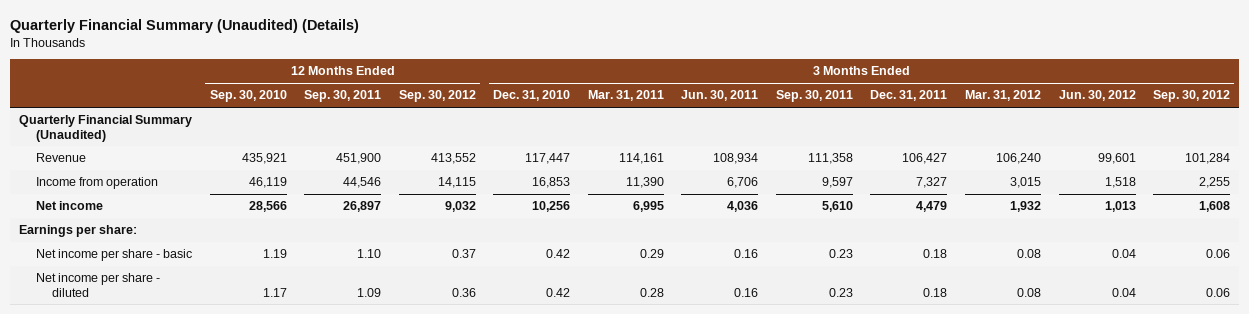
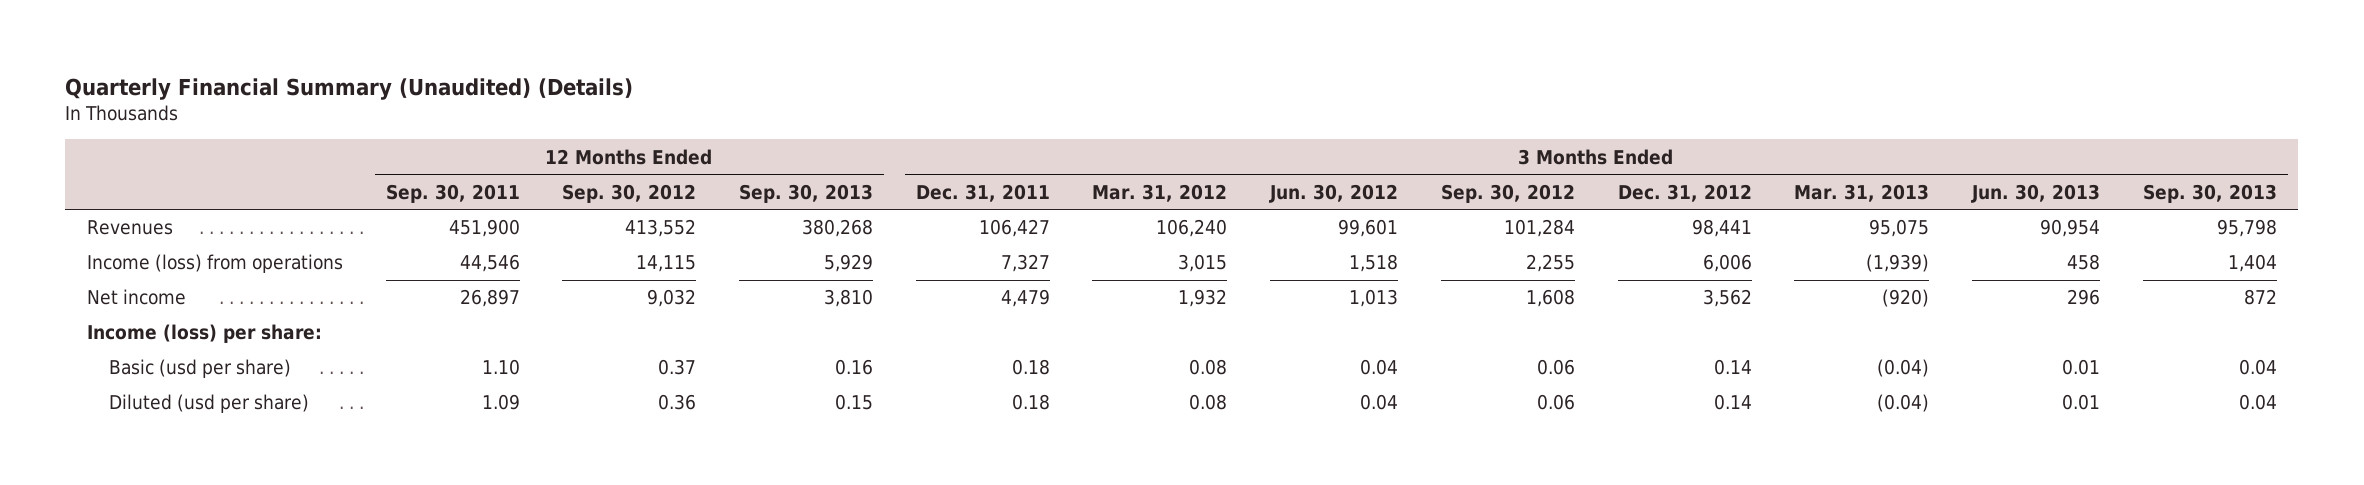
[209,90,287,103] Sep. 30, 2010 -> none
[493,90,571,102] Dec. 31, 2010 -> none
[587,90,664,102] Mar. 31, 2011 -> none
[681,90,759,102] Jun. 30, 2011 -> none
[775,90,853,103] Sep. 30, 2011 -> none
none -> [738,183,873,203] Sep. 30, 2013
none -> [1617,183,1752,202] Dec. 31, 2012
none -> [1794,183,1930,202] Mar. 31, 2013
none -> [1971,183,2101,203] Jun. 30, 2013
none -> [2142,183,2277,203] Sep. 30, 2013
[19,115,193,142] Quarterly Financial Summary (Unaudited) -> none
[35,153,86,163] Revenue -> [86,220,173,236] Revenues
[35,177,158,190] Income from operation -> [86,254,343,274] Income (loss) from operations
[19,225,138,238] Earnings per share: -> [86,324,322,344] Income (loss) per share:
[35,249,192,262] Net income per share - basic -> [109,359,292,379] Basic (usd per share)
[35,273,160,297] Net income per share - diluted -> [109,394,310,414] Diluted (usd per share)

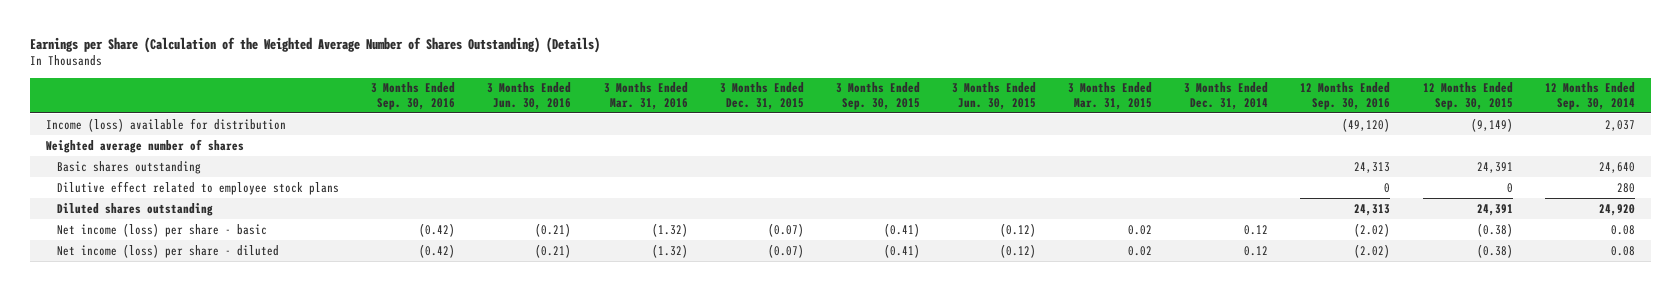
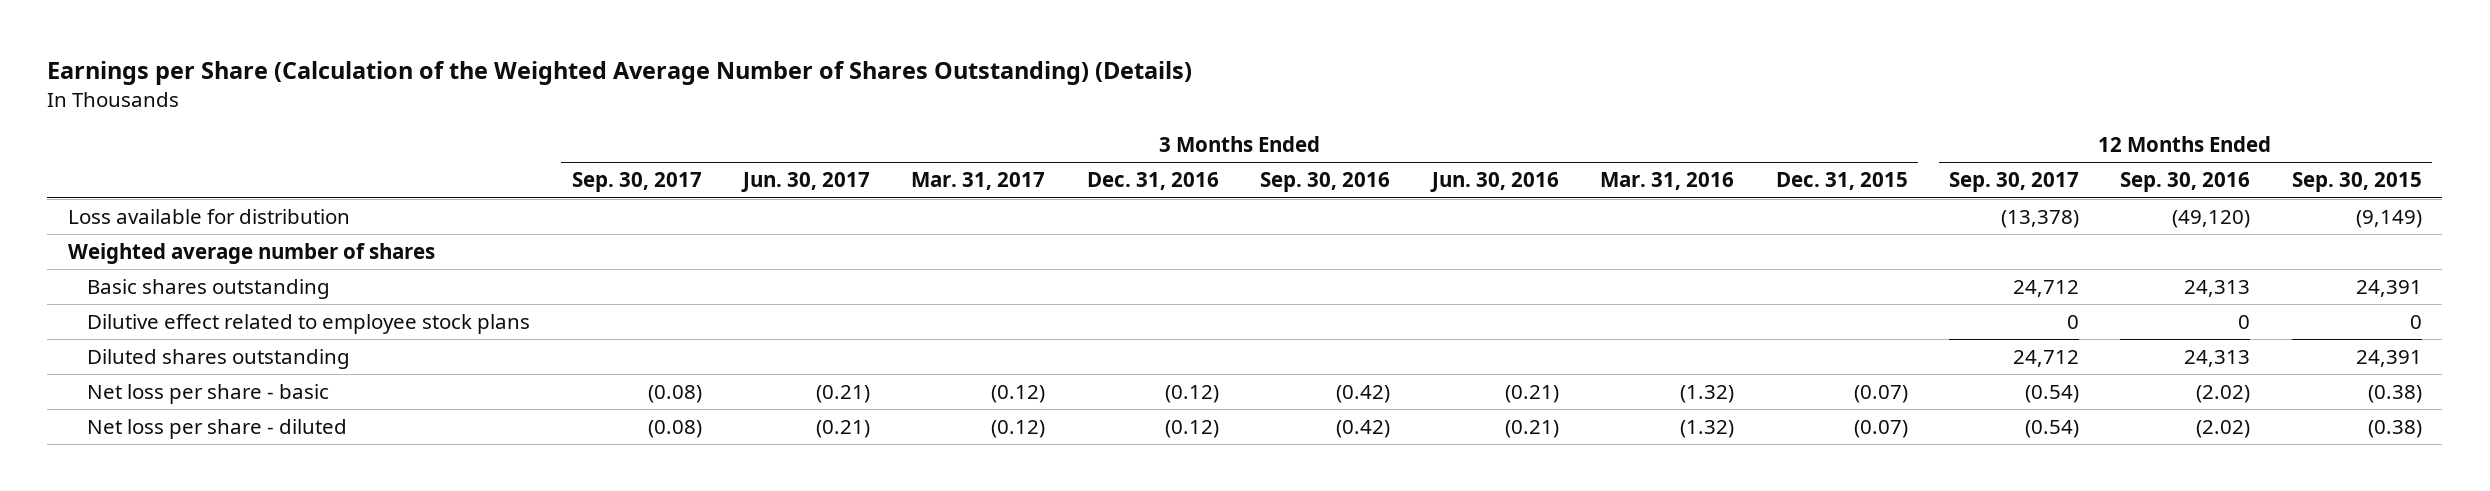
[835,82,920,110] 3 Months Ended Sep. 30, 2015 -> none
[951,82,1036,110] 3 Months Ended Jun. 30, 2015 -> none
[1068,82,1153,110] 3 Months Ended Mar. 31, 2015 -> none
[1184,82,1269,110] 3 Months Ended Dec. 31, 2014 -> none
[1544,82,1635,110] 12 Months Ended Sep. 30, 2014 -> none
none -> [571,172,702,193] Sep. 30, 2017
none -> [741,172,871,193] Jun. 30, 2017
none -> [911,172,1046,191] Mar. 31, 2017
none -> [1086,172,1219,191] Dec. 31, 2016
none -> [1948,172,2079,193] Sep. 30, 2017
[45,117,286,132] Income (loss) available for distribution -> [68,209,351,225] Loss available for distribution
[57,222,268,237] Net income (loss) per share - basic -> [87,384,330,405] Net loss per share - basic
[57,243,280,258] Net income (loss) per share - diluted -> [87,419,348,440] Net loss per share - diluted

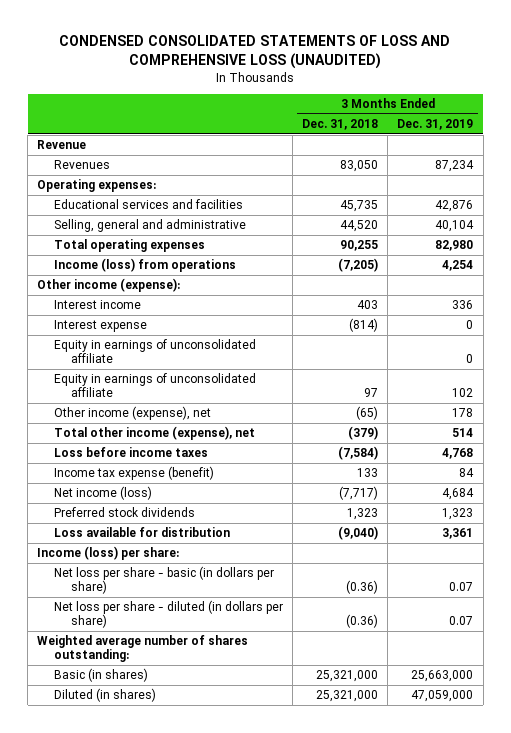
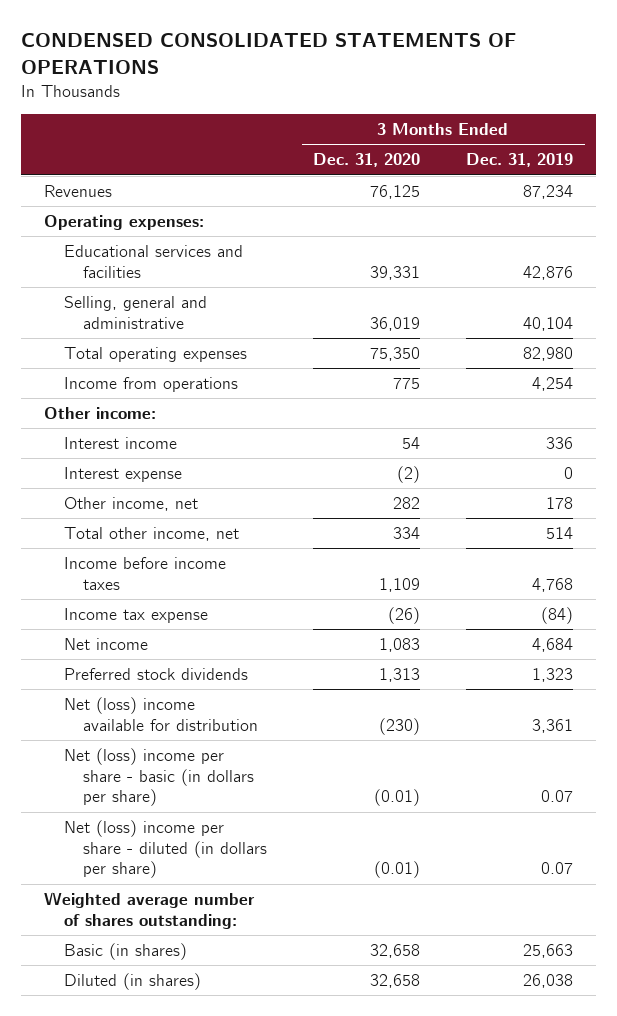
[59,35,451,70] CONDENSED CONSOLIDATED STATEMENTS OF LOSS AND COMPREHENSIVE LOSS (UNAUDITED) -> [21,33,517,74] CONDENSED CONSOLIDATED STATEMENTS OF OPERATIONS
[302,119,379,131] Dec. 31, 2018 -> none
none -> [313,153,421,168] Dec. 31, 2020
[37,140,87,150] Revenue -> none
[53,258,236,273] Income (loss) from operations -> [63,377,238,393] Income from operations
[37,278,181,293] Other income (expense): -> [44,407,157,420] Other income:
[53,339,256,364] Equity in earnings of unconsolidated affiliate -> none
[53,373,256,398] Equity in earnings of unconsolidated affiliate -> none
[53,406,211,421] Other income (expense), net -> [63,497,198,512] Other income, net
[53,426,255,441] Total other income (expense), net -> [63,527,239,542] Total other income, net
[53,447,208,458] Loss before income taxes -> [63,557,226,590] Income before income taxes
[53,466,214,481] Income tax expense (benefit) -> [63,608,208,624] Income tax expense
[459,468,475,478] 84 -> [541,607,574,625] (84)
[53,486,152,501] Net income (loss) -> [63,638,148,651] Net income
[37,546,180,561] Income (loss) per share: -> none
[53,527,230,538] Loss available for distribution -> [63,697,259,731] Net (loss) income available for distribution
[53,566,274,595] Net loss per share - basic (in dollars per share) -> [63,748,255,807] Net (loss) income per share - basic (in dollars per share)
[53,600,283,629] Net loss per share - diluted (in dollars per share) -> [63,820,268,879] Net (loss) income per share - diluted (in dollars per share)
[411,670,474,683] 25,663,000 -> [523,944,574,959] 25,663
[411,690,474,703] 47,059,000 -> [523,974,574,989] 26,038

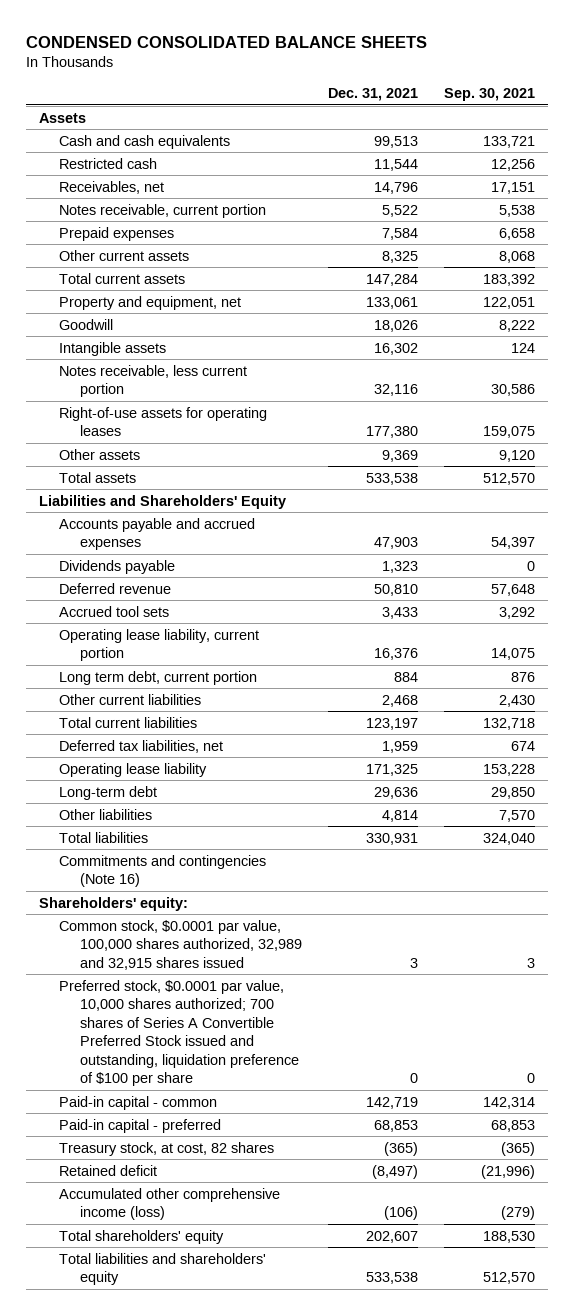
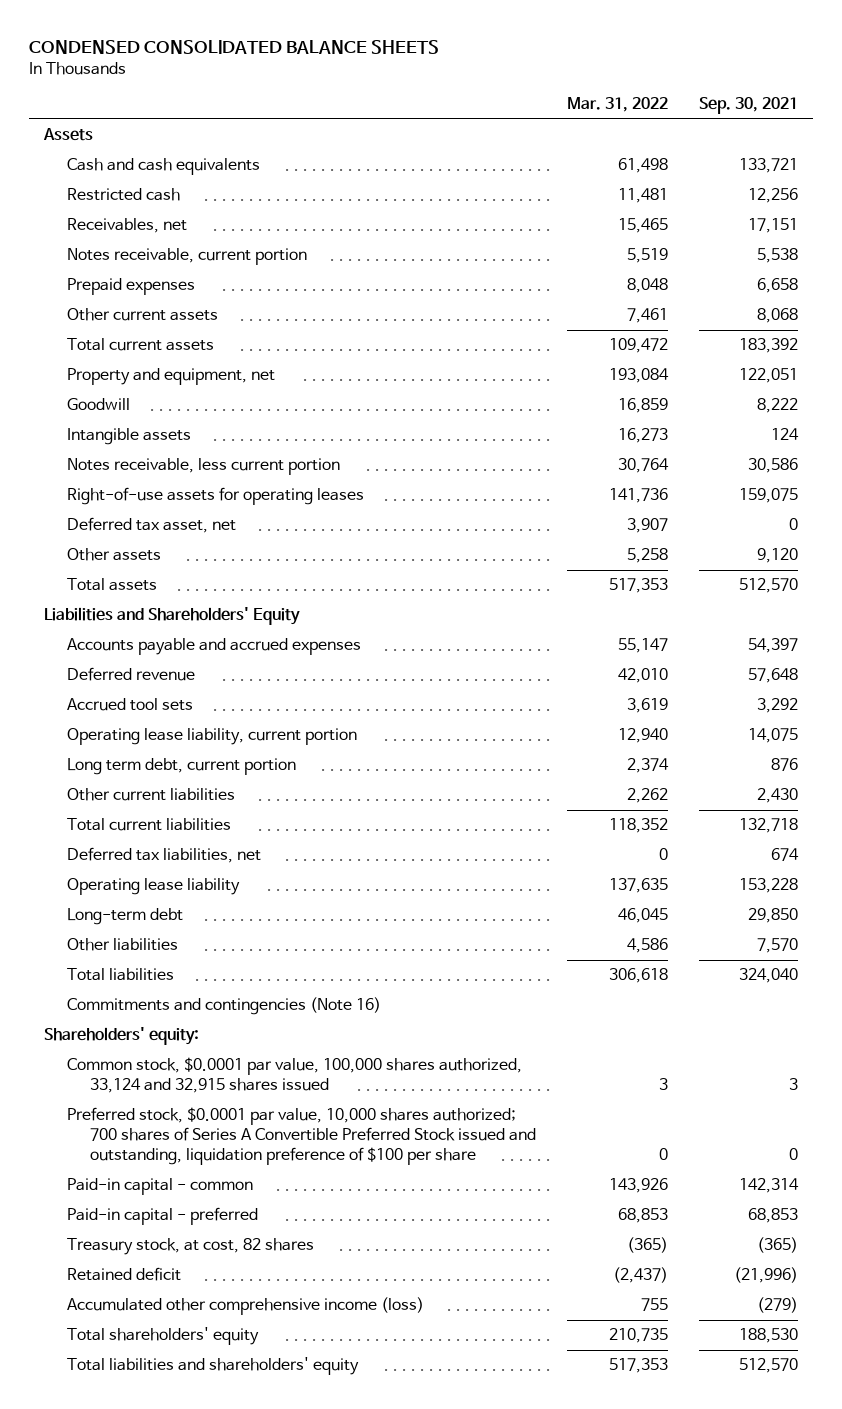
[328,88,419,102] Dec. 31, 2021 -> none
none -> [566,97,668,113] Mar. 31, 2022
none -> [67,517,237,534] Deferred tax asset, net
[59,559,176,574] Dividends payable -> none
[59,919,303,970] Common stock, $0.0001 par value, 100,000 shares authorized, 32,989 and 32,915 shares issued -> [67,1057,523,1094] Common stock, $0.0001 par value, 100,000 shares authorized, 33,124 and 32,915 shares issued

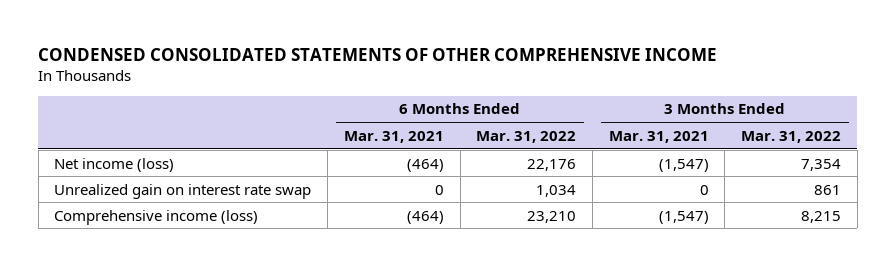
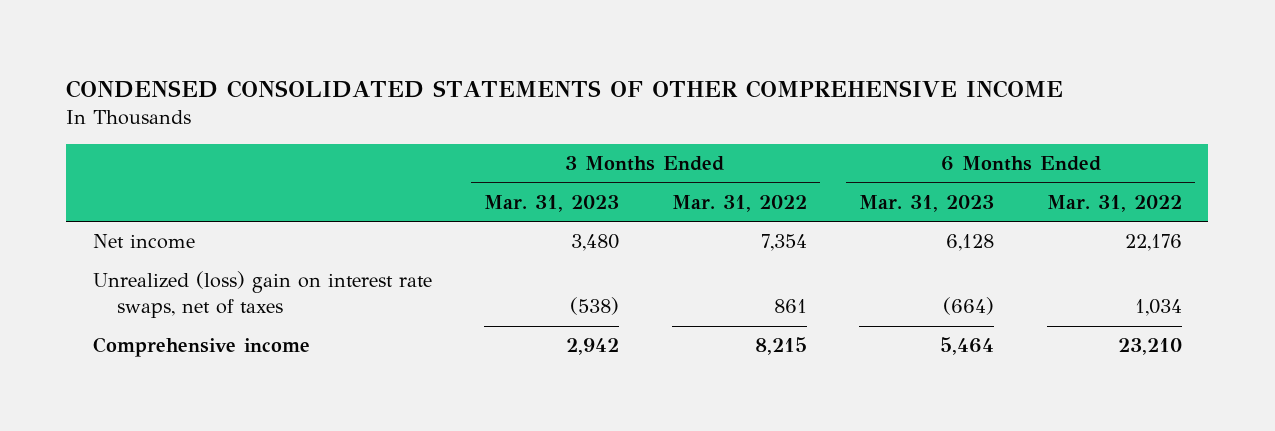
[343,130,444,143] Mar. 31, 2021 -> none
[608,130,709,143] Mar. 31, 2021 -> none
none -> [484,194,620,212] Mar. 31, 2023
none -> [859,194,995,212] Mar. 31, 2023
[54,157,175,172] Net income (loss) -> [92,234,195,250] Net income
[54,183,312,199] Unrealized gain on interest rate swap -> [92,271,432,319] Unrealized (loss) gain on interest rate swaps, net of taxes
[54,209,259,225] Comprehensive income (loss) -> [92,337,310,358] Comprehensive income

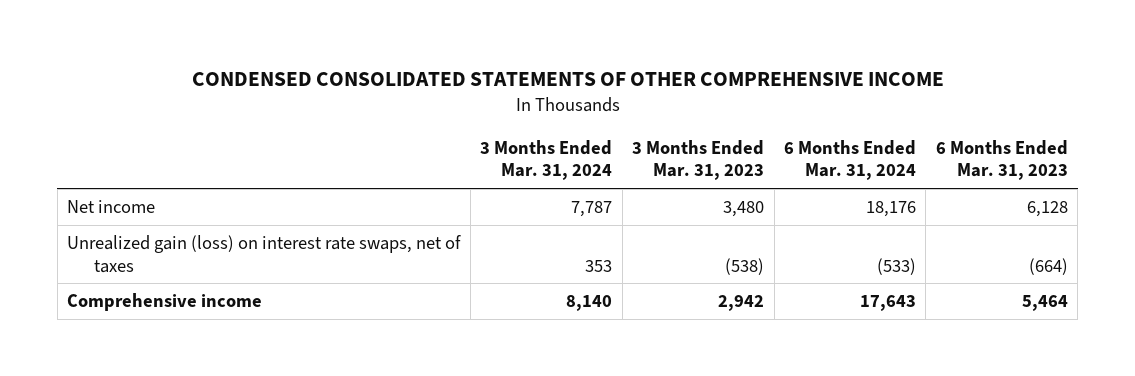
[671,194,807,212] Mar. 31, 2022 -> none
[1047,194,1183,212] Mar. 31, 2022 -> none
none -> [480,139,613,181] 3 Months Ended Mar. 31, 2024
none -> [784,139,917,181] 6 Months Ended Mar. 31, 2024
[92,271,432,319] Unrealized (loss) gain on interest rate swaps, net of taxes -> [67,234,462,273] Unrealized gain (loss) on interest rate swaps, net of taxes

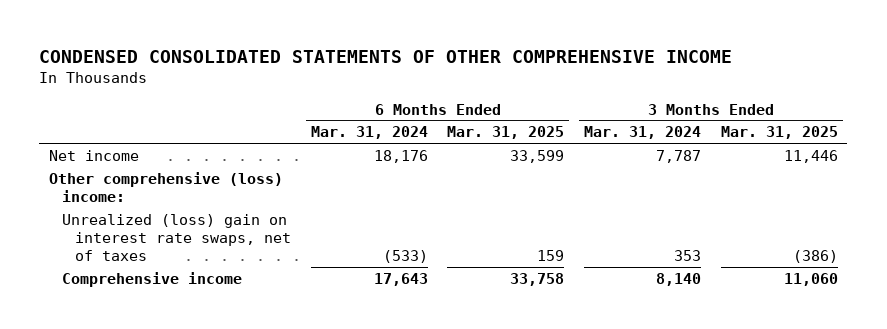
[632,139,765,181] 3 Months Ended Mar. 31, 2023 -> none
[935,139,1068,181] 6 Months Ended Mar. 31, 2023 -> none
none -> [447,126,565,140] Mar. 31, 2025
none -> [720,126,838,140] Mar. 31, 2025
none -> [49,171,284,202] Other comprehensive (loss) income:
[67,234,462,273] Unrealized gain (loss) on interest rate swaps, net of taxes -> [62,213,292,261] Unrealized (loss) gain on interest rate swaps, net of taxes

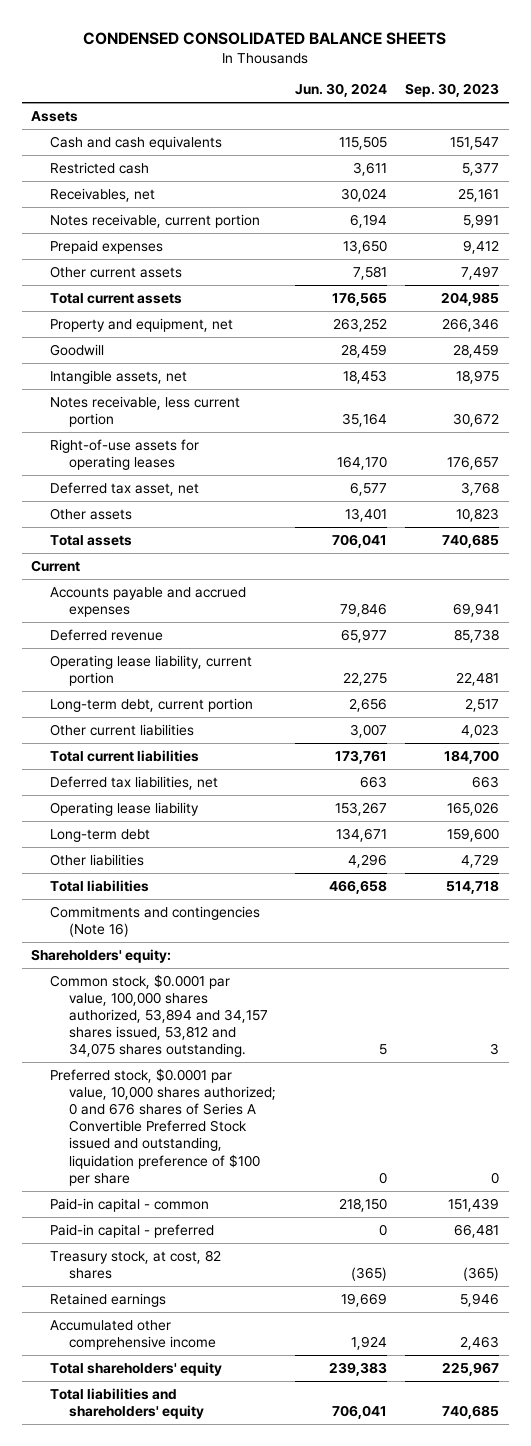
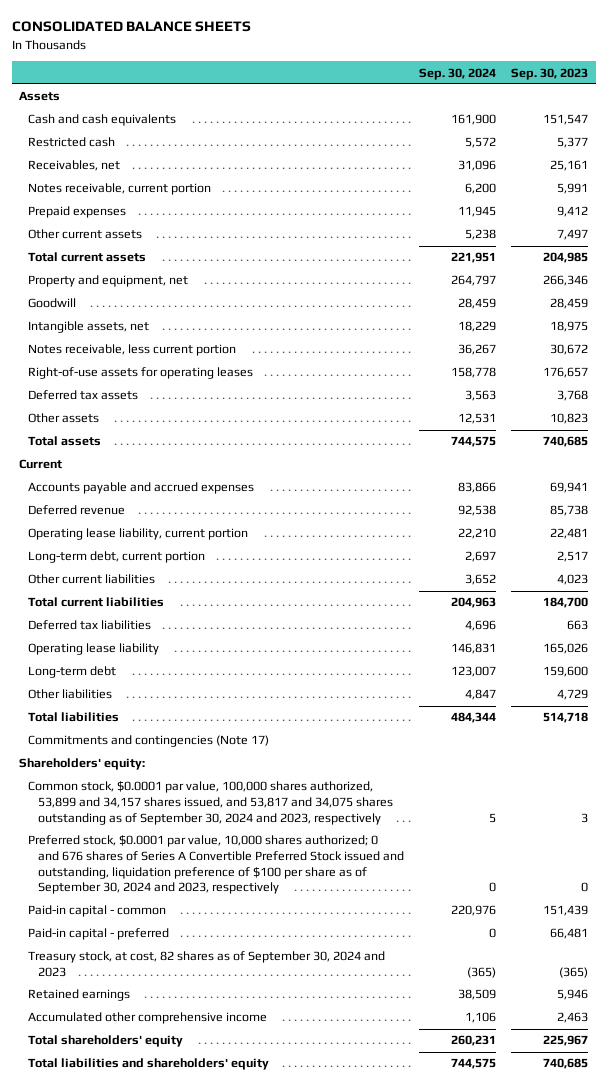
[83,31,447,45] CONDENSED CONSOLIDATED BALANCE SHEETS -> [11,21,251,33] CONSOLIDATED BALANCE SHEETS
[294,83,387,98] Jun. 30, 2024 -> none
none -> [418,67,496,80] Sep. 30, 2024
[50,481,200,496] Deferred tax asset, net -> [28,390,139,401] Deferred tax assets
[50,775,219,790] Deferred tax liabilities, net -> [28,620,152,631] Deferred tax liabilities
[50,905,261,937] Commitments and contingencies (Note 16) -> [28,735,270,748] Commitments and contingencies (Note 17)
[50,973,268,1058] Common stock, $0.0001 par value, 100,000 shares authorized, 53,894 and 34,157 shares issued, 53,812 and 34,075 shares outstanding. -> [28,781,393,825] Common stock, $0.0001 par value, 100,000 shares authorized, 53,899 and 34,157 shares issued, and 53,817 and 34,075 shares outstanding as of September 30, 2024 and 2023, respectively
[50,1067,276,1186] Preferred stock, $0.0001 par value, 10,000 shares authorized; 0 and 676 shares of Series A Convertible Preferred Stock issued and outstanding, liquidation preference of $100 per share -> [28,835,404,895] Preferred stock, $0.0001 par value, 10,000 shares authorized; 0 and 676 shares of Series A Convertible Preferred Stock issued and outstanding, liquidation preference of $100 per share as of September 30, 2024 and 2023, respectively
[50,1249,222,1279] Treasury stock, at cost, 82 shares -> [28,951,386,978] Treasury stock, at cost, 82 shares as of September 30, 2024 and 2023

